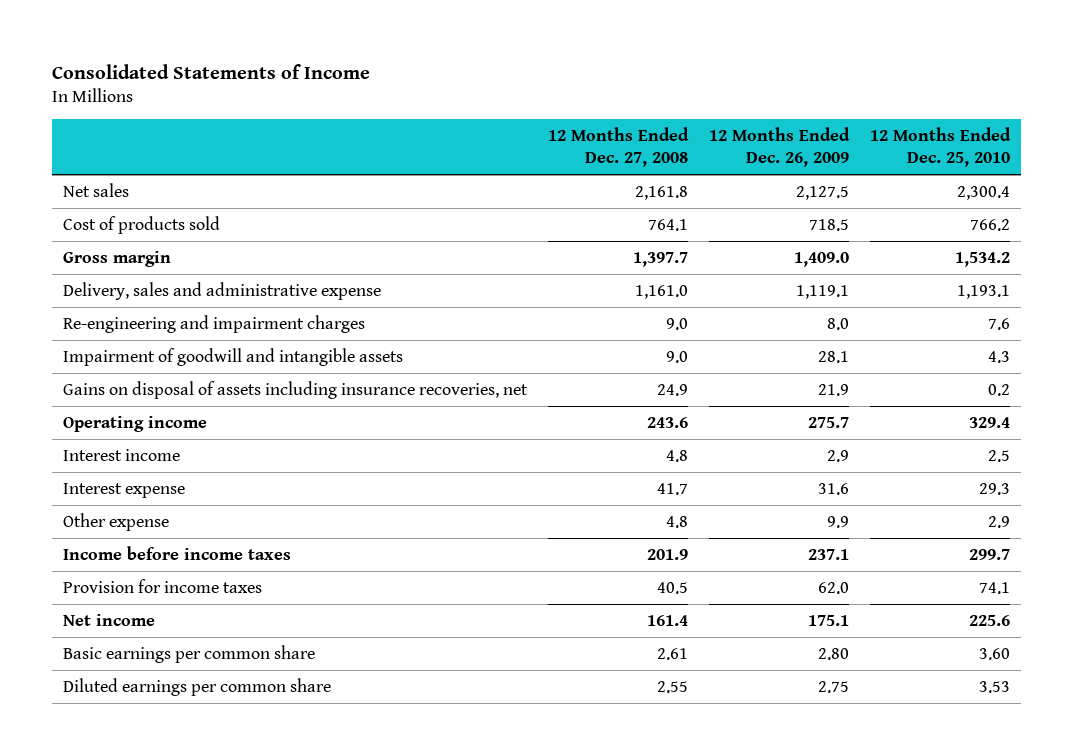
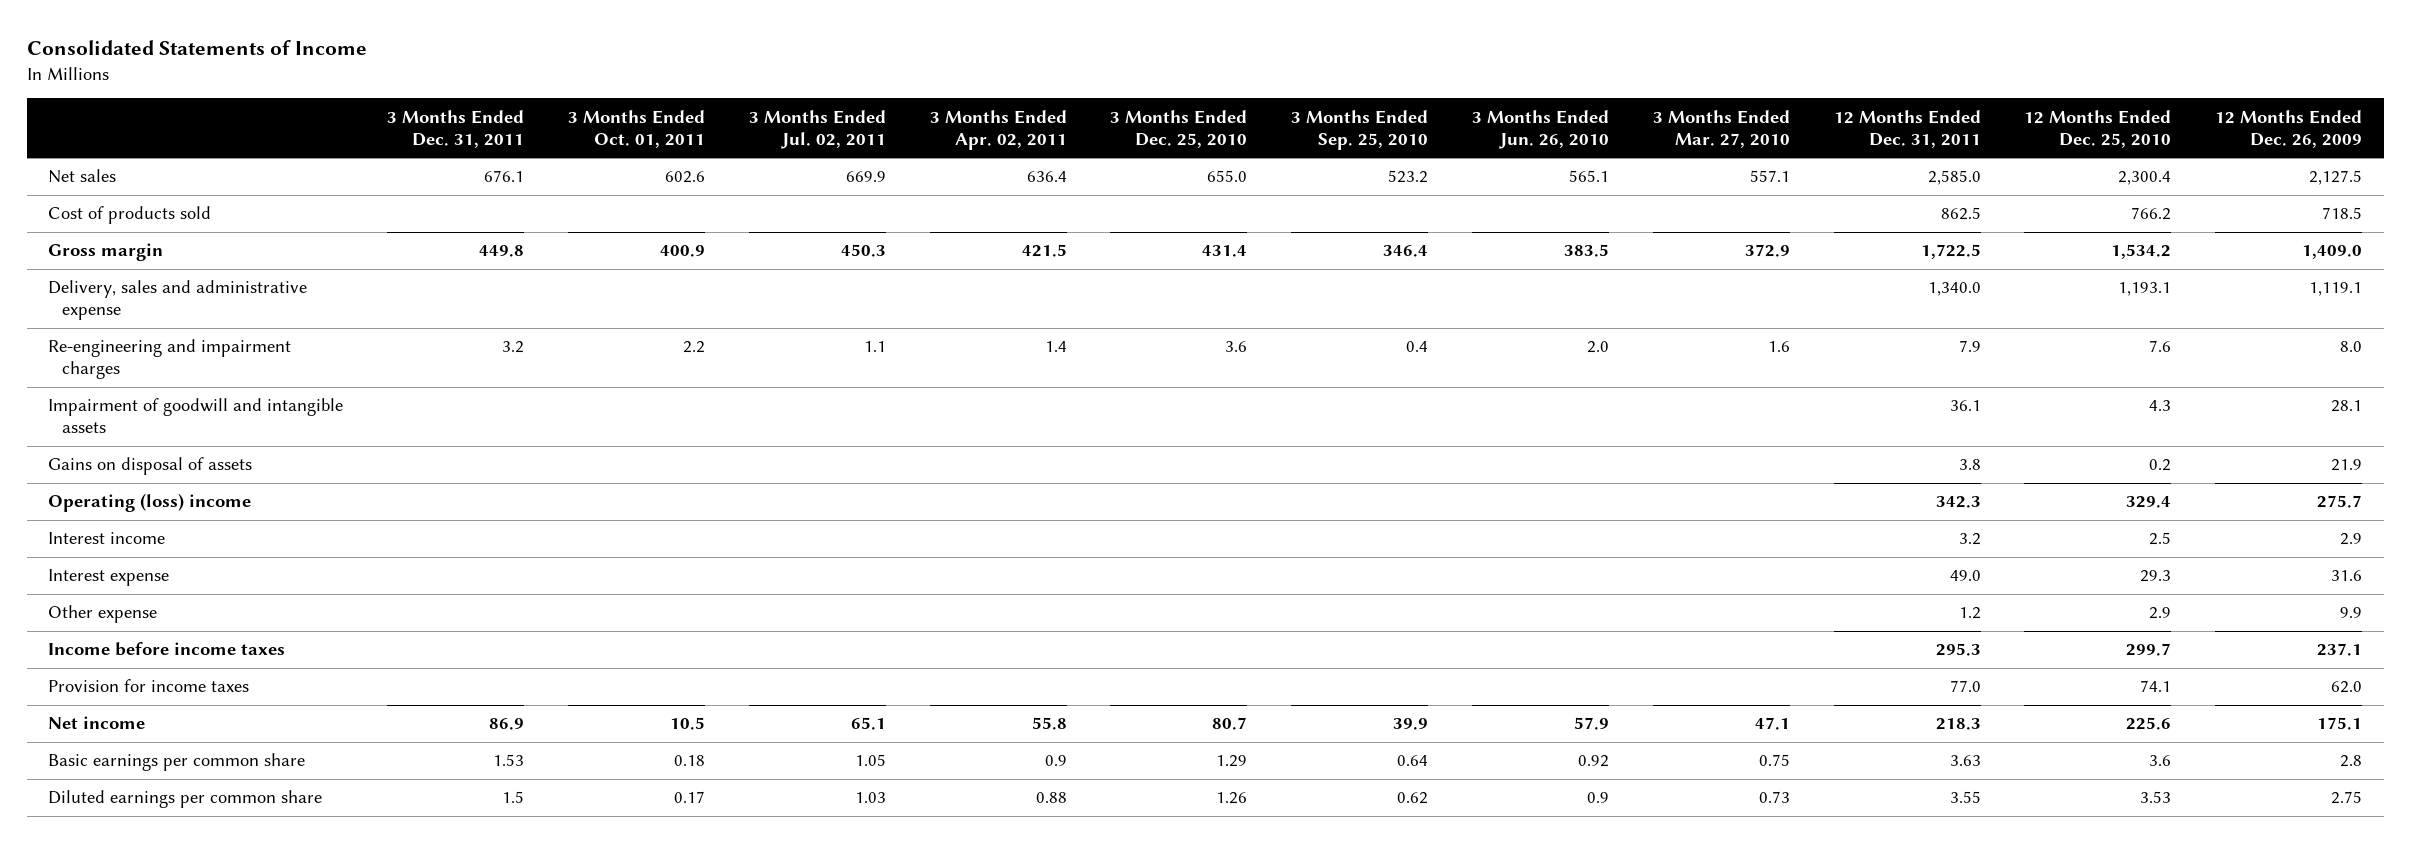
[548,127,690,167] 12 Months Ended Dec. 27, 2008 -> none
none -> [387,109,525,148] 3 Months Ended Dec. 31, 2011
none -> [568,109,706,148] 3 Months Ended Oct. 01, 2011
none -> [748,109,886,149] 3 Months Ended Jul. 02, 2011
none -> [929,109,1067,150] 3 Months Ended Apr. 02, 2011
none -> [1110,109,1248,148] 3 Months Ended Dec. 25, 2010
none -> [1291,109,1429,150] 3 Months Ended Sep. 25, 2010
none -> [1471,109,1609,149] 3 Months Ended Jun. 26, 2010
none -> [1652,109,1790,148] 3 Months Ended Mar. 27, 2010
none -> [1833,109,1981,148] 12 Months Ended Dec. 31, 2011
[62,381,528,400] Gains on disposal of assets including insurance recoveries, net -> [48,457,253,476] Gains on disposal of assets
[62,416,207,433] Operating income -> [48,493,252,513] Operating (loss) income
[818,648,850,661] 2.80 -> [2340,755,2363,768] 2.8
[979,648,1011,661] 3.60 -> [2149,755,2172,767] 3.6

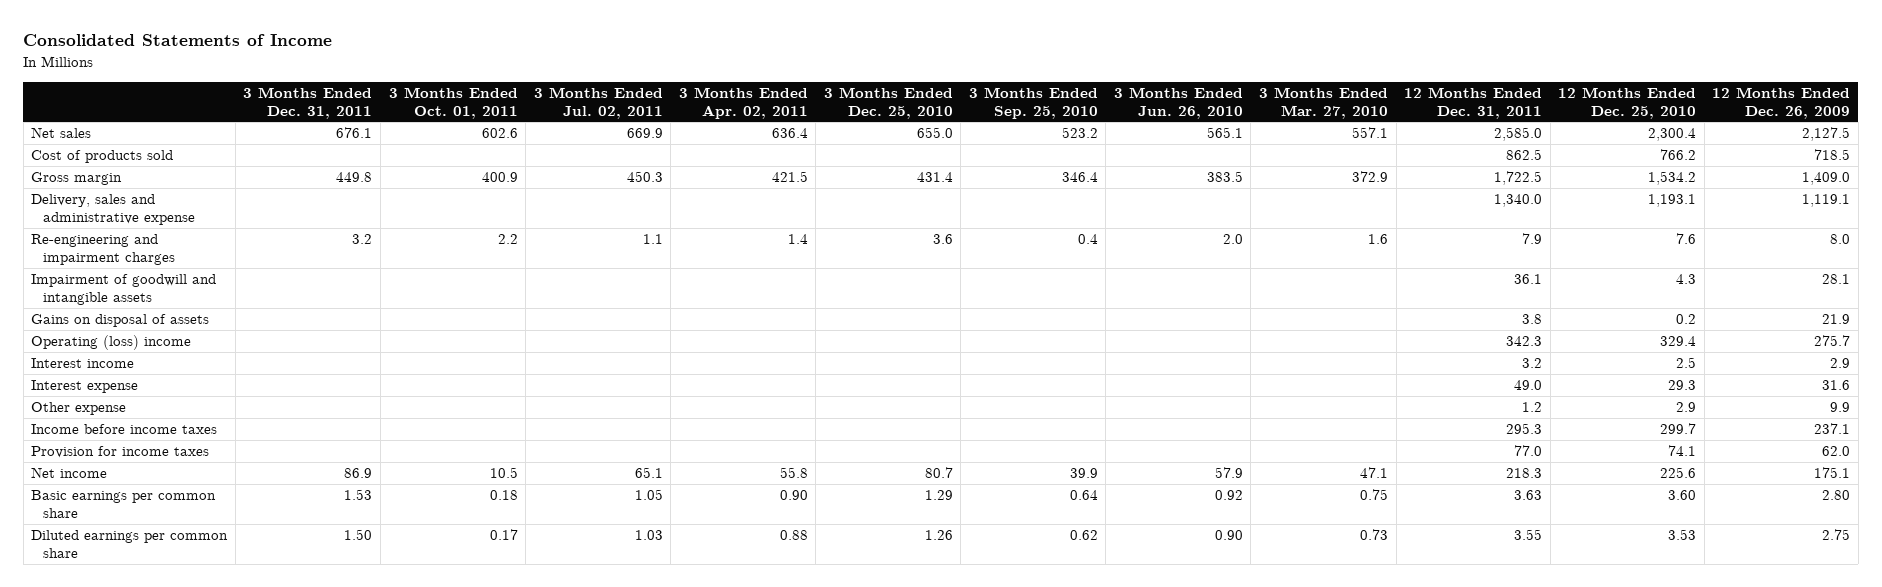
[1044,755,1067,767] 0.9 -> [779,490,808,501] 0.90
[2149,755,2172,767] 3.6 -> [1668,490,1697,501] 3.60
[2340,755,2363,768] 2.8 -> [1822,490,1851,501] 2.80
[502,791,525,804] 1.5 -> [344,529,373,541] 1.50
[1586,792,1609,804] 0.9 -> [1214,530,1243,541] 0.90

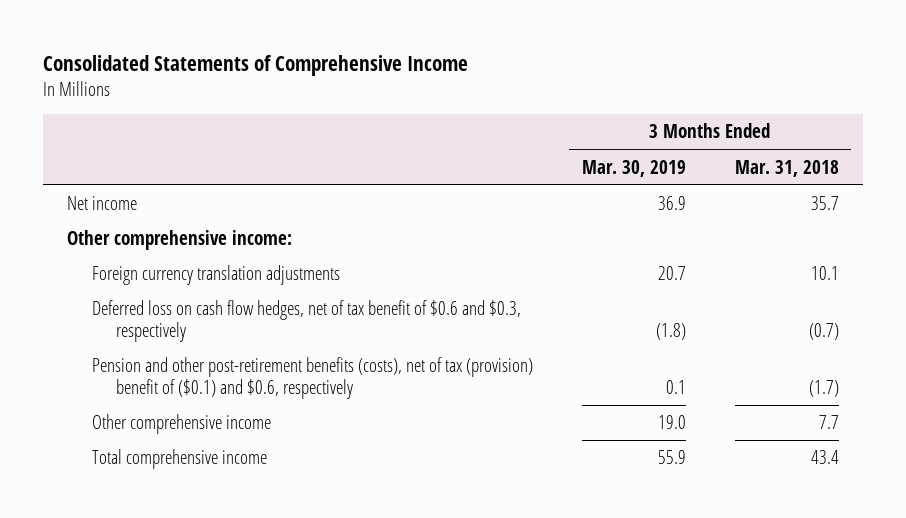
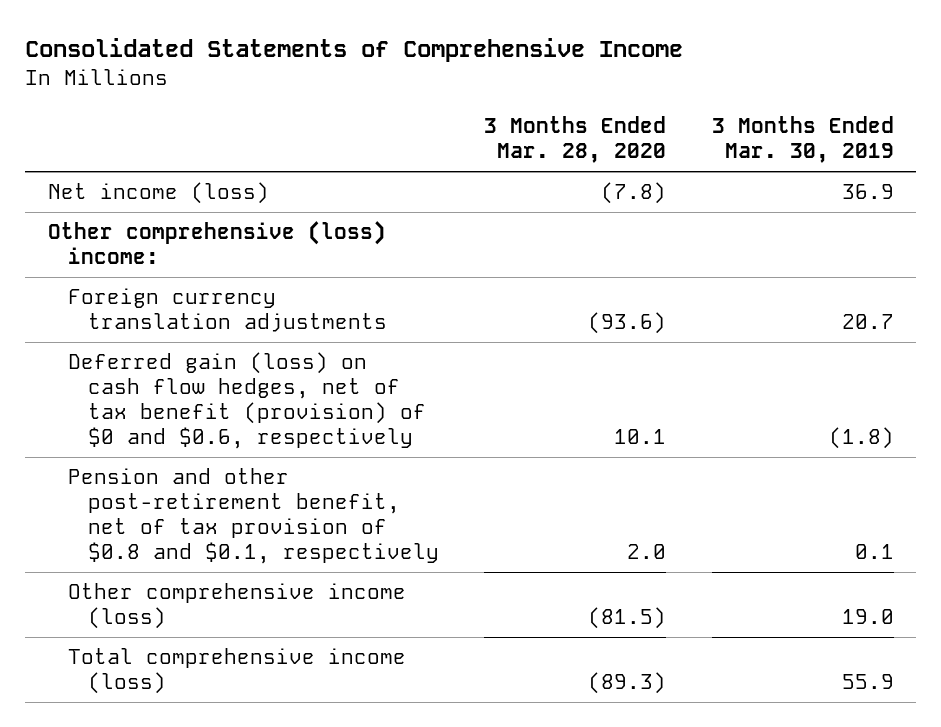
[734,159,839,177] Mar. 31, 2018 -> none
none -> [484,116,667,164] 3 Months Ended Mar. 28, 2020
[67,196,138,211] Net income -> [47,182,269,205] Net income (loss)
[67,230,293,251] Other comprehensive income: -> [47,221,386,265] Other comprehensive (loss) income:
[91,300,521,343] Deferred loss on cash flow hedges, net of tax benefit of $0.6 and $0.3, respectively -> [67,352,426,450] Deferred gain (loss) on cash flow hedges, net of tax benefit (provision) of $0 and $0.6, respectively
[91,357,533,400] Pension and other post-retirement benefits (costs), net of tax (provision) benefit of ($0.1) and $0.6, respectively -> [67,468,439,565] Pension and other post-retirement benefit, net of tax provision of $0.8 and $0.1, respectively
[91,414,271,435] Other comprehensive income -> [67,583,406,630] Other comprehensive income (loss)
[91,449,267,470] Total comprehensive income -> [67,648,406,695] Total comprehensive income (loss)

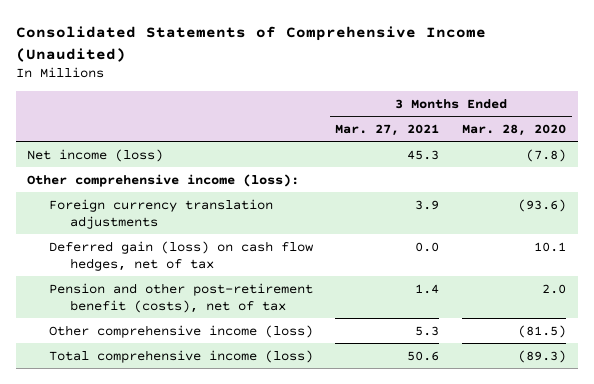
[24,38,683,63] Consolidated Statements of Comprehensive Income -> [16,26,487,62] Consolidated Statements of Comprehensive Income (Unaudited)
[711,116,894,164] 3 Months Ended Mar. 30, 2019 -> none
none -> [335,123,440,136] Mar. 27, 2021
[47,221,386,265] Other comprehensive (loss) income: -> [27,173,300,187] Other comprehensive income (loss):
[67,352,426,450] Deferred gain (loss) on cash flow hedges, net of tax benefit (provision) of $0 and $0.6, respectively -> [48,240,314,271] Deferred gain (loss) on cash flow hedges, net of tax
[67,468,439,565] Pension and other post-retirement benefit, net of tax provision of $0.8 and $0.1, respectively -> [48,282,313,313] Pension and other post-retirement benefit (costs), net of tax

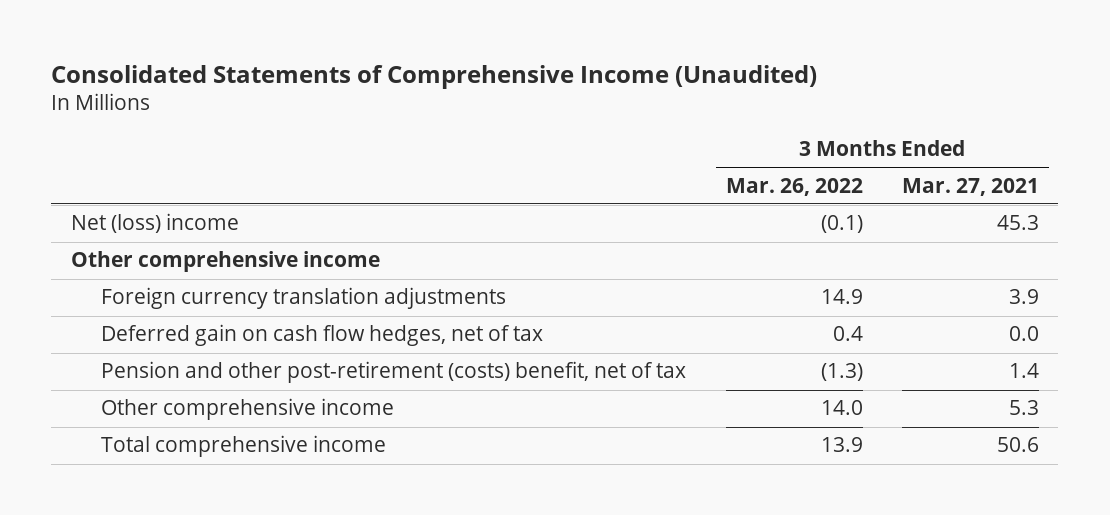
[462,123,567,136] Mar. 28, 2020 -> none
none -> [725,177,863,196] Mar. 26, 2022
[27,148,164,162] Net income (loss) -> [70,213,239,234] Net (loss) income
[27,173,300,187] Other comprehensive income (loss): -> [70,251,380,273] Other comprehensive income
[48,240,314,271] Deferred gain (loss) on cash flow hedges, net of tax -> [101,324,544,347] Deferred gain on cash flow hedges, net of tax
[48,282,313,313] Pension and other post-retirement benefit (costs), net of tax -> [101,361,687,384] Pension and other post-retirement (costs) benefit, net of tax
[48,324,313,338] Other comprehensive income (loss) -> [101,398,395,421] Other comprehensive income
[48,349,313,363] Total comprehensive income (loss) -> [101,435,387,458] Total comprehensive income

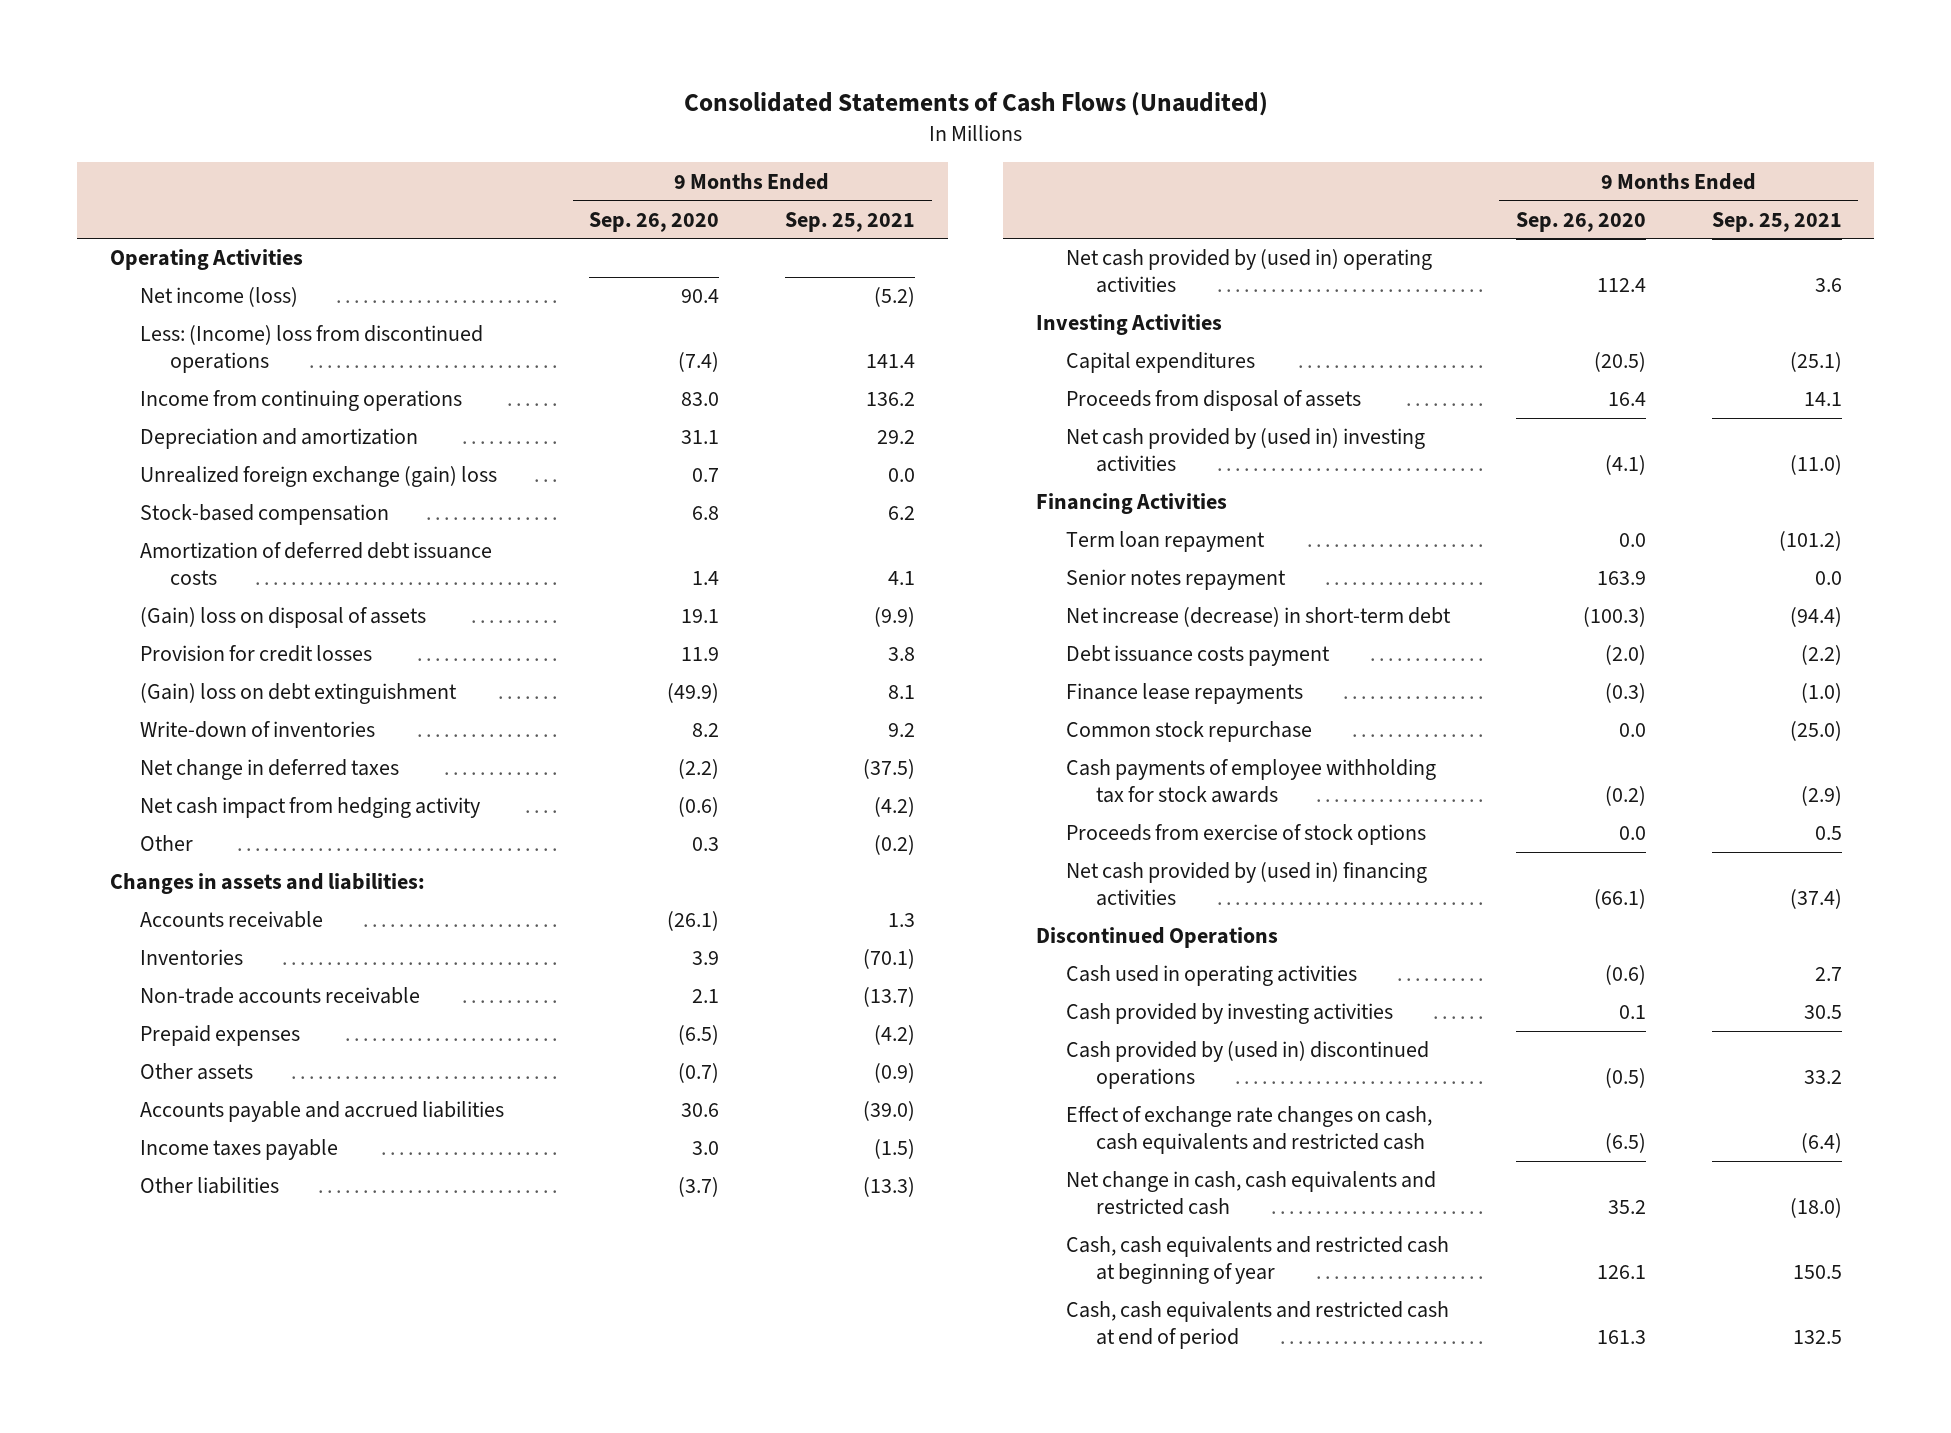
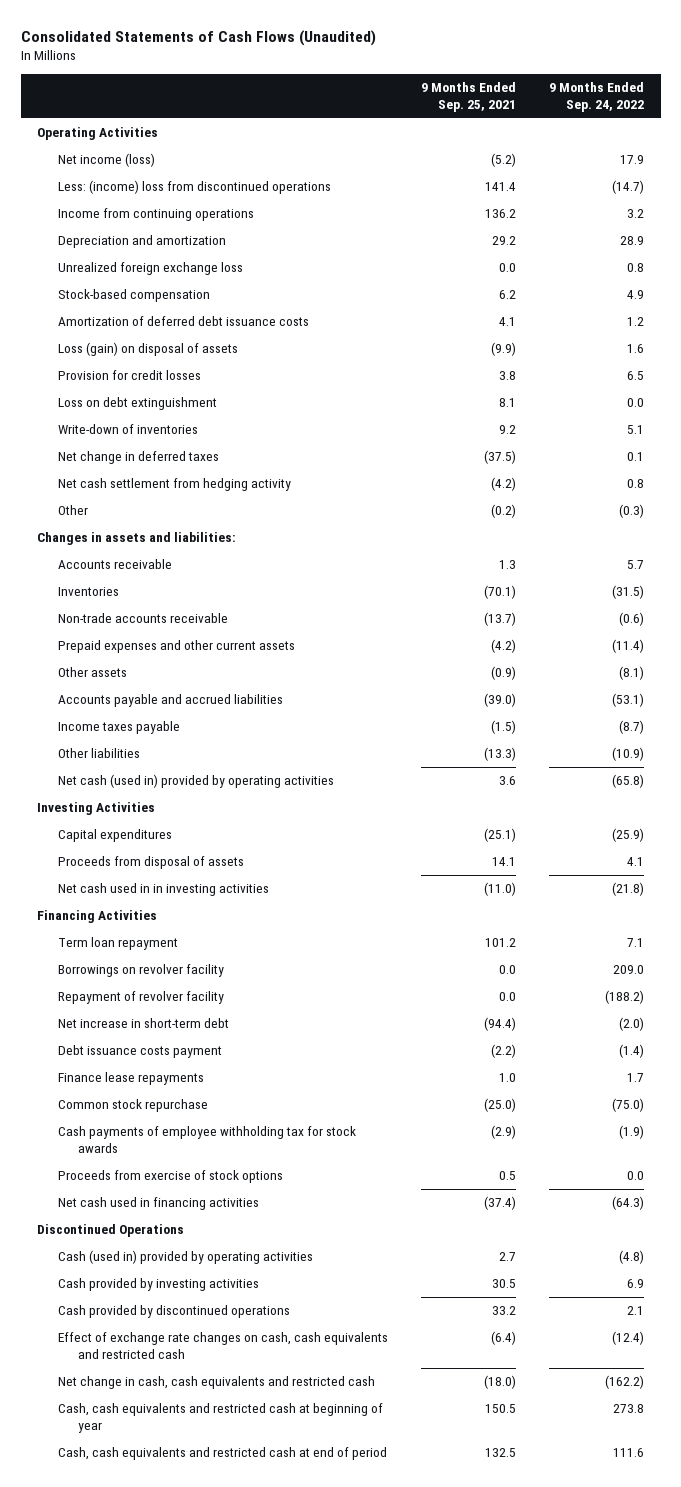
[589,211,720,232] Sep. 26, 2020 -> none
none -> [549,82,645,112] 9 Months Ended Sep. 24, 2022
[139,325,483,374] Less: (Income) loss from discontinued operations -> [57,180,331,195] Less: (income) loss from discontinued operations
[139,466,497,488] Unrealized foreign exchange (gain) loss -> [57,262,243,276] Unrealized foreign exchange loss
[139,607,426,629] (Gain) loss on disposal of assets -> [57,342,238,357] Loss (gain) on disposal of assets
[139,683,457,705] (Gain) loss on debt extinguishment -> [57,397,217,411] Loss on debt extinguishment
[139,797,480,819] Net cash impact from hedging activity -> [57,478,291,492] Net cash settlement from hedging activity
[139,1025,300,1047] Prepaid expenses -> [57,640,295,654] Prepaid expenses and other current assets
[1065,249,1432,294] Net cash provided by (used in) operating activities -> [57,774,334,789] Net cash (used in) provided by operating activities
[1065,428,1425,473] Net cash provided by (used in) investing activities -> [57,883,269,897] Net cash used in in investing activities
[1065,569,1286,591] Senior notes repayment -> none
[1778,531,1842,552] (101.2) -> [484,938,516,948] 101.2
none -> [57,964,224,978] Borrowings on revolver facility
none -> [57,991,224,1005] Repayment of revolver facility
[1065,607,1451,628] Net increase (decrease) in short-term debt -> [57,1018,229,1029] Net increase in short-term debt
[1800,683,1842,704] (1.0) -> [498,1073,516,1083] 1.0
[1065,862,1427,907] Net cash provided by (used in) financing activities -> [57,1197,259,1211] Net cash used in financing activities
[1065,965,1357,987] Cash used in operating activities -> [57,1250,313,1265] Cash (used in) provided by operating activities
[1065,1041,1429,1090] Cash provided by (used in) discontinued operations -> [57,1305,290,1319] Cash provided by discontinued operations

